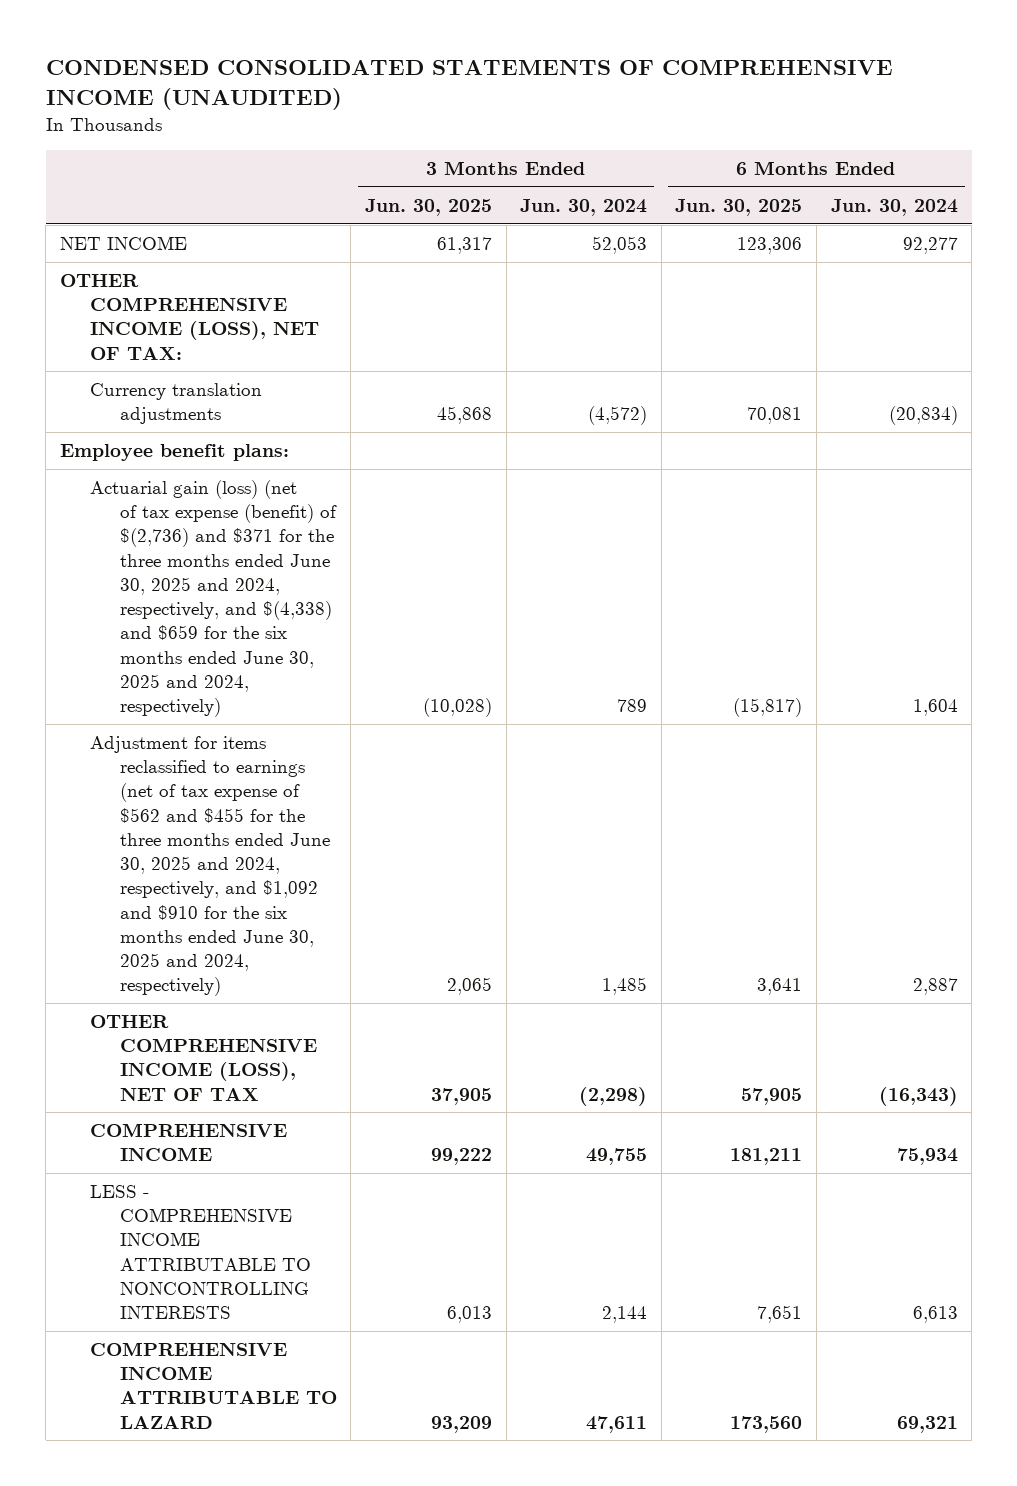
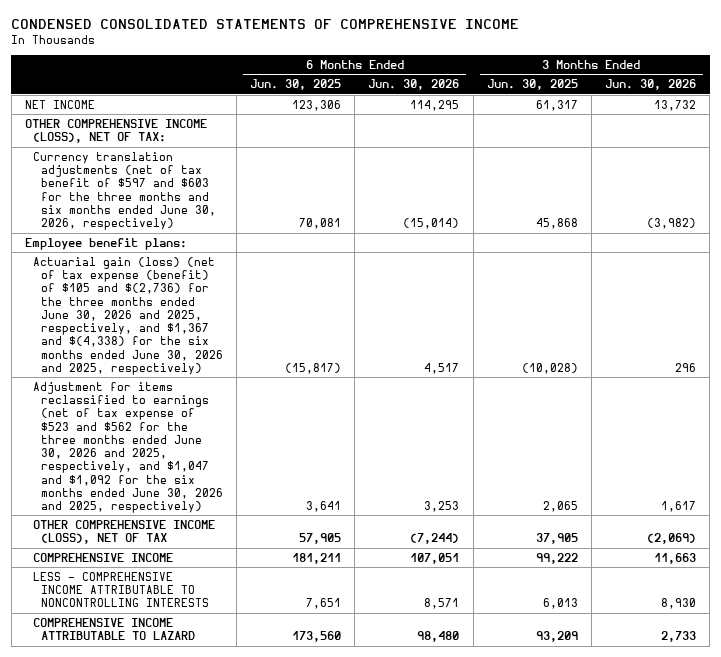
[45,60,893,111] CONDENSED CONSOLIDATED STATEMENTS OF COMPREHENSIVE INCOME (UNAUDITED) -> [11,18,520,29] CONDENSED CONSOLIDATED STATEMENTS OF COMPREHENSIVE INCOME
[520,198,648,216] Jun. 30, 2024 -> none
[830,198,958,216] Jun. 30, 2024 -> none
none -> [368,79,460,91] Jun. 30, 2026
none -> [604,79,696,91] Jun. 30, 2026
[89,383,262,425] Currency translation adjustments -> [32,151,216,231] Currency translation adjustments (net of tax benefit of $597 and $603 for the three months and six months ended June 30, 2026, respectively)
[89,480,337,717] Actuarial gain (loss) (net of tax expense (benefit) of $(2,736) and $371 for the three months ended June 30, 2025 and 2024, respectively, and $(4,338) and $659 for the six months ended June 30, 2025 and 2024, respectively) -> [32,256,223,375] Actuarial gain (loss) (net of tax expense (benefit) of $105 and $(2,736) for the three months ended June 30, 2026 and 2025, respectively, and $1,367 and $(4,338) for the six months ended June 30, 2026 and 2025, respectively)
[89,736,330,997] Adjustment for items reclassified to earnings (net of tax expense of $562 and $455 for the three months ended June 30, 2025 and 2024, respectively, and $1,092 and $910 for the six months ended June 30, 2025 and 2024, respectively) -> [32,381,223,513] Adjustment for items reclassified to earnings (net of tax expense of $523 and $562 for the three months ended June 30, 2026 and 2025, respectively, and $1,047 and $1,092 for the six months ended June 30, 2026 and 2025, respectively)

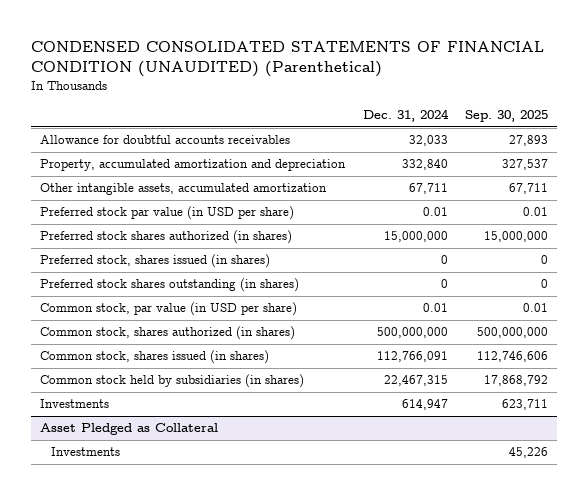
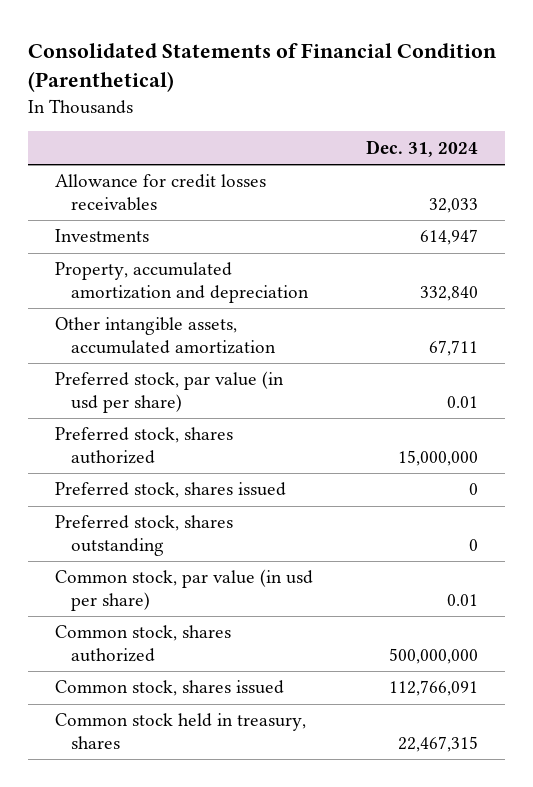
[31,40,545,77] CONDENSED CONSOLIDATED STATEMENTS OF FINANCIAL CONDITION (UNAUDITED) (Parenthetical) -> [28,42,498,93] Consolidated Statements of Financial Condition (Parenthetical)
[465,110,549,123] Sep. 30, 2025 -> none
[40,135,291,145] Allowance for doubtful accounts receivables -> [55,174,267,212] Allowance for credit losses receivables
[40,399,110,409] Investments -> [55,229,150,243] Investments
[40,423,219,436] Asset Pledged as Collateral -> none
[51,447,121,457] Investments -> none
[40,206,295,221] Preferred stock par value (in USD per share) -> [55,371,285,414] Preferred stock, par value (in usd per share)
[40,230,293,245] Preferred stock shares authorized (in shares) -> [55,427,234,465] Preferred stock, shares authorized
[40,254,271,269] Preferred stock, shares issued (in shares) -> [55,482,287,499] Preferred stock, shares issued
[40,278,300,293] Preferred stock shares outstanding (in shares) -> [55,515,234,557] Preferred stock, shares outstanding
[40,302,298,317] Common stock, par value (in USD per share) -> [55,569,314,612] Common stock, par value (in usd per share)
[40,326,296,341] Common stock, shares authorized (in shares) -> [55,625,232,663] Common stock, shares authorized
[40,350,270,365] Common stock, shares issued (in shares) -> [55,680,285,697] Common stock, shares issued
[40,374,305,389] Common stock held by subsidiaries (in shares) -> [55,713,307,750] Common stock held in treasury, shares

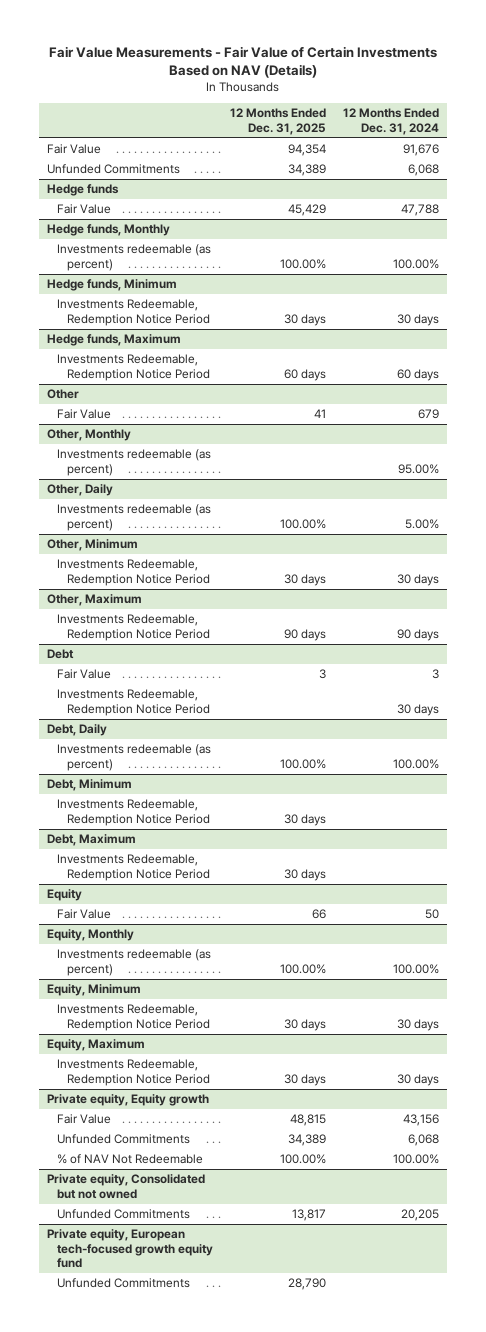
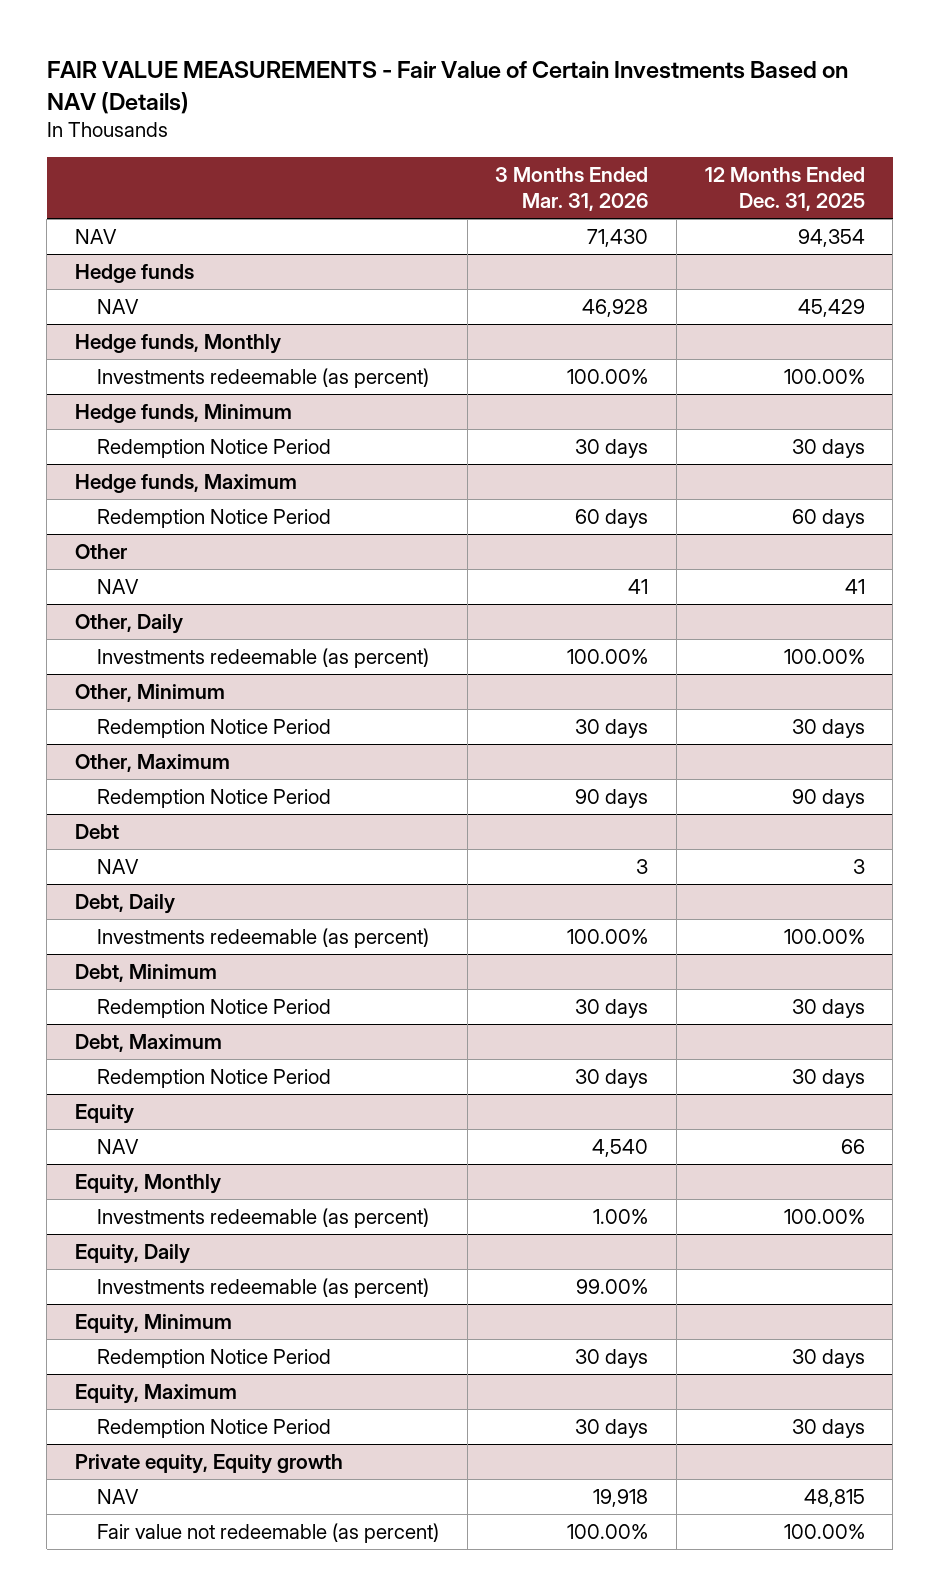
[48,45,437,79] Fair Value Measurements - Fair Value of Certain Investments Based on NAV (Details) -> [46,61,848,114] FAIR VALUE MEASUREMENTS - Fair Value of Certain Investments Based on NAV (Details)
[342,108,439,135] 12 Months Ended Dec. 31, 2024 -> none
none -> [495,167,649,212] 3 Months Ended Mar. 31, 2026
[46,164,180,175] Unfunded Commitments -> none
[46,144,101,155] Fair Value -> [74,229,117,245] NAV
[57,204,112,215] Fair Value -> [97,299,140,315] NAV
[57,299,211,326] Investments Redeemable, Redemption Notice Period -> [97,439,332,459] Redemption Notice Period
[57,354,211,381] Investments Redeemable, Redemption Notice Period -> [97,509,332,529] Redemption Notice Period
[46,429,131,442] Other, Monthly -> none
[57,449,212,476] Investments redeemable (as percent) -> none
[57,409,112,420] Fair Value -> [97,579,140,595] NAV
[57,559,211,586] Investments Redeemable, Redemption Notice Period -> [97,719,332,739] Redemption Notice Period
[57,614,211,641] Investments Redeemable, Redemption Notice Period -> [97,789,332,809] Redemption Notice Period
[57,689,211,716] Investments Redeemable, Redemption Notice Period -> none
[57,669,112,680] Fair Value -> [97,859,140,875] NAV
[57,799,211,826] Investments Redeemable, Redemption Notice Period -> [97,999,332,1019] Redemption Notice Period
[57,854,211,881] Investments Redeemable, Redemption Notice Period -> [97,1069,332,1089] Redemption Notice Period
[57,909,112,920] Fair Value -> [97,1139,140,1155] NAV
none -> [74,1244,190,1265] Equity, Daily
none -> [97,1278,430,1299] Investments redeemable (as percent)
[57,1004,211,1031] Investments Redeemable, Redemption Notice Period -> [97,1349,332,1369] Redemption Notice Period
[57,1059,211,1086] Investments Redeemable, Redemption Notice Period -> [97,1419,332,1439] Redemption Notice Period
[57,1134,191,1145] Unfunded Commitments -> none
[57,1154,204,1165] % of NAV Not Redeemable -> none
[46,1174,205,1199] Private equity, Consolidated but not owned -> none
[57,1209,191,1220] Unfunded Commitments -> none
[46,1229,214,1269] Private equity, European tech-focused growth equity fund -> none
[57,1278,191,1289] Unfunded Commitments -> none
[57,1114,112,1125] Fair Value -> [97,1489,140,1505] NAV
none -> [97,1523,440,1544] Fair value not redeemable (as percent)

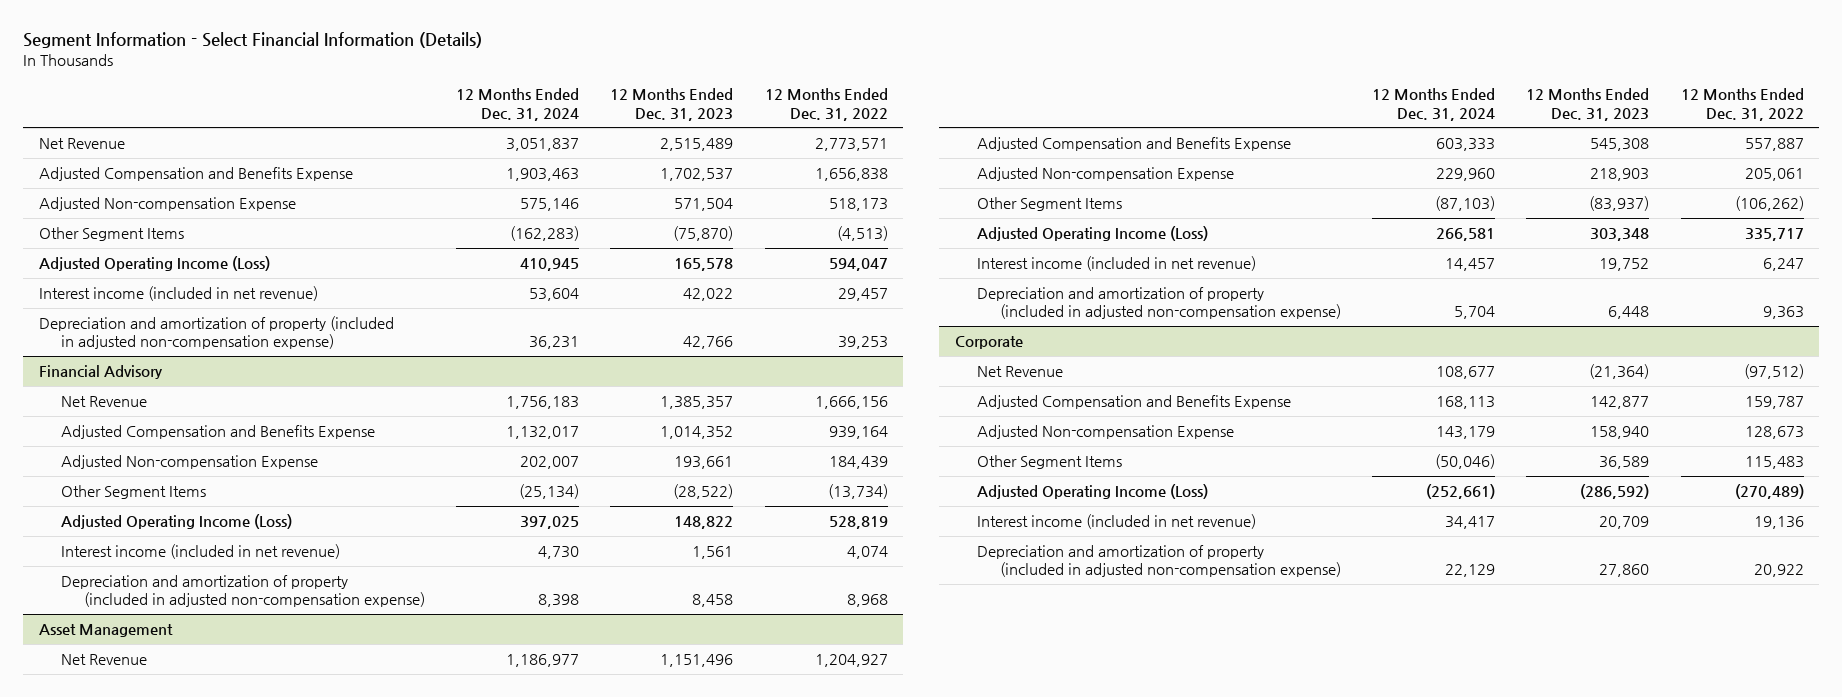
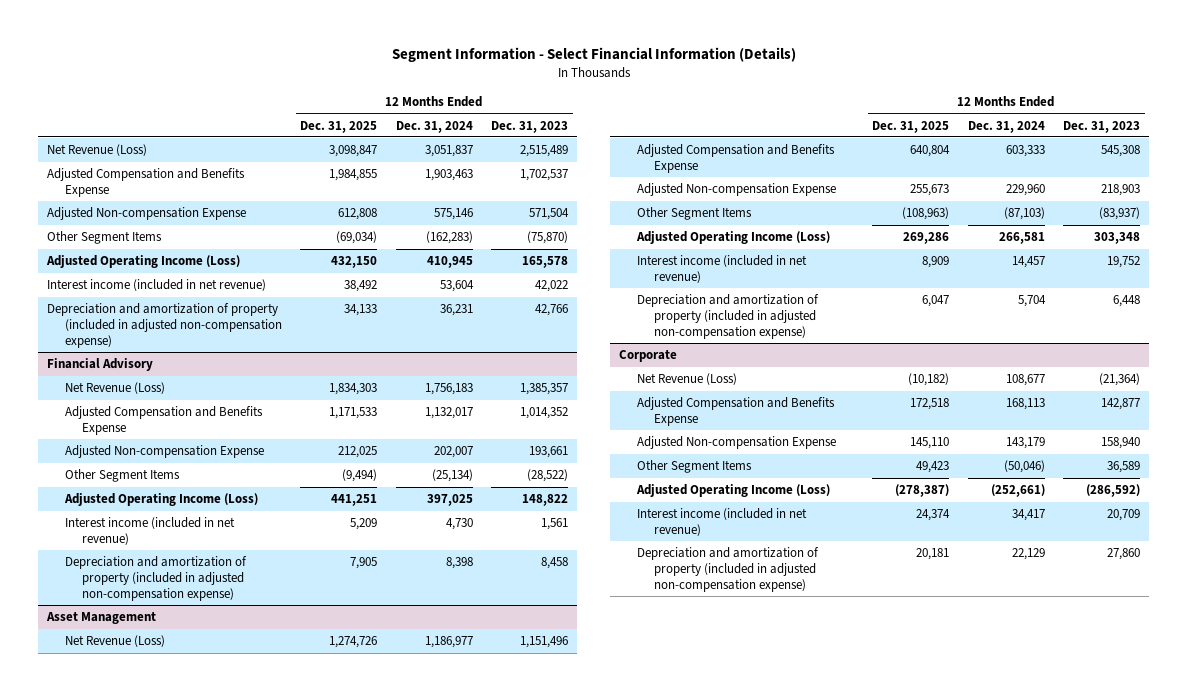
[764,88,888,121] 12 Months Ended Dec. 31, 2022 -> none
none -> [300,120,378,133] Dec. 31, 2025
[38,137,125,149] Net Revenue -> [47,144,148,157] Net Revenue (Loss)
[61,395,148,407] Net Revenue -> [64,382,165,395] Net Revenue (Loss)
[61,653,148,665] Net Revenue -> [64,635,165,648] Net Revenue (Loss)
[977,365,1064,377] Net Revenue -> [636,373,737,386] Net Revenue (Loss)

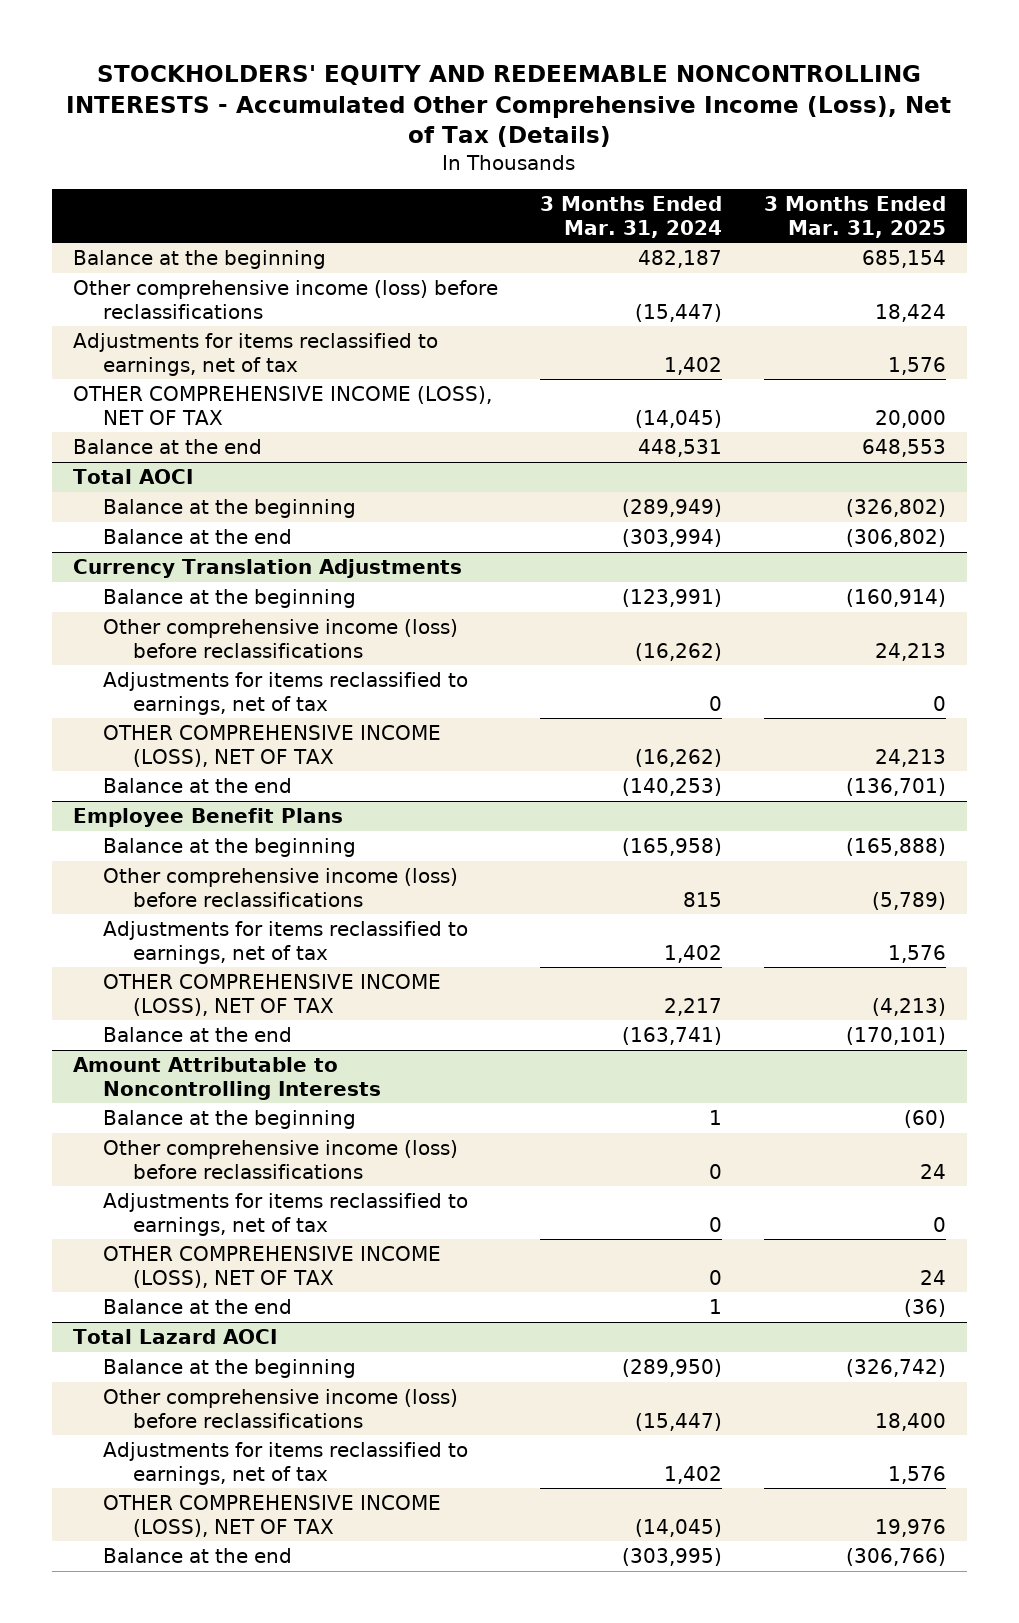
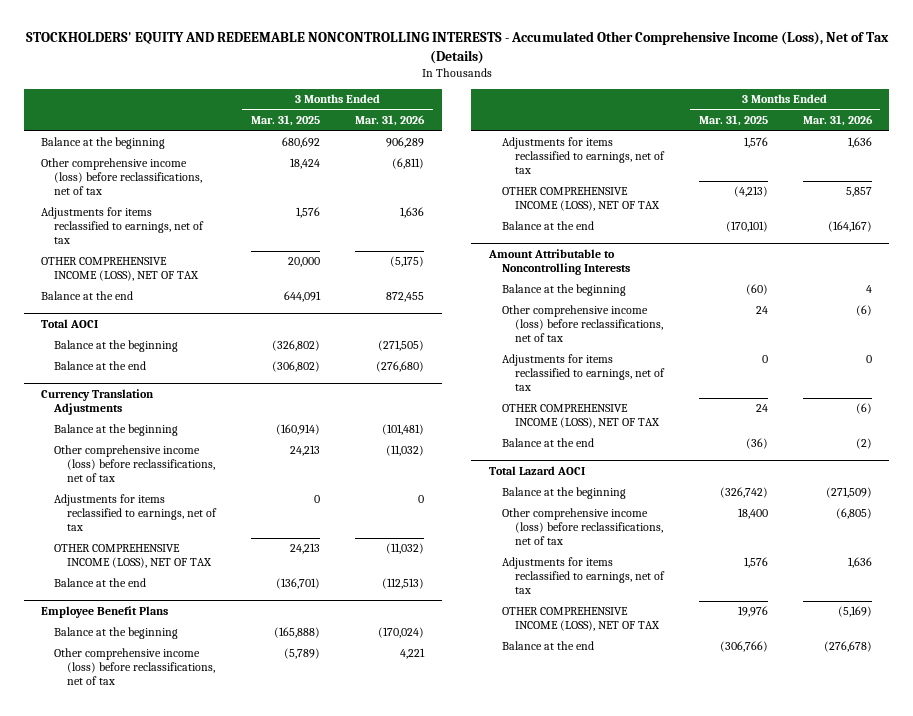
[539,196,722,238] 3 Months Ended Mar. 31, 2024 -> none
none -> [355,115,426,127] Mar. 31, 2026
[861,250,946,269] 685,154 -> [282,137,321,149] 680,692
[72,280,498,319] Other comprehensive income (loss) before reclassifications -> [41,158,203,196] Other comprehensive income (loss) before reclassifications, net of tax
[861,439,946,458] 648,553 -> [284,291,322,303] 644,091
[102,619,458,658] Other comprehensive income (loss) before reclassifications -> [54,445,216,483] Other comprehensive income (loss) before reclassifications, net of tax
[102,868,458,907] Other comprehensive income (loss) before reclassifications -> [54,648,216,686] Other comprehensive income (loss) before reclassifications, net of tax
[102,1140,458,1179] Other comprehensive income (loss) before reclassifications -> [501,305,663,343] Other comprehensive income (loss) before reclassifications, net of tax
[102,1389,458,1428] Other comprehensive income (loss) before reclassifications -> [501,508,663,546] Other comprehensive income (loss) before reclassifications, net of tax

